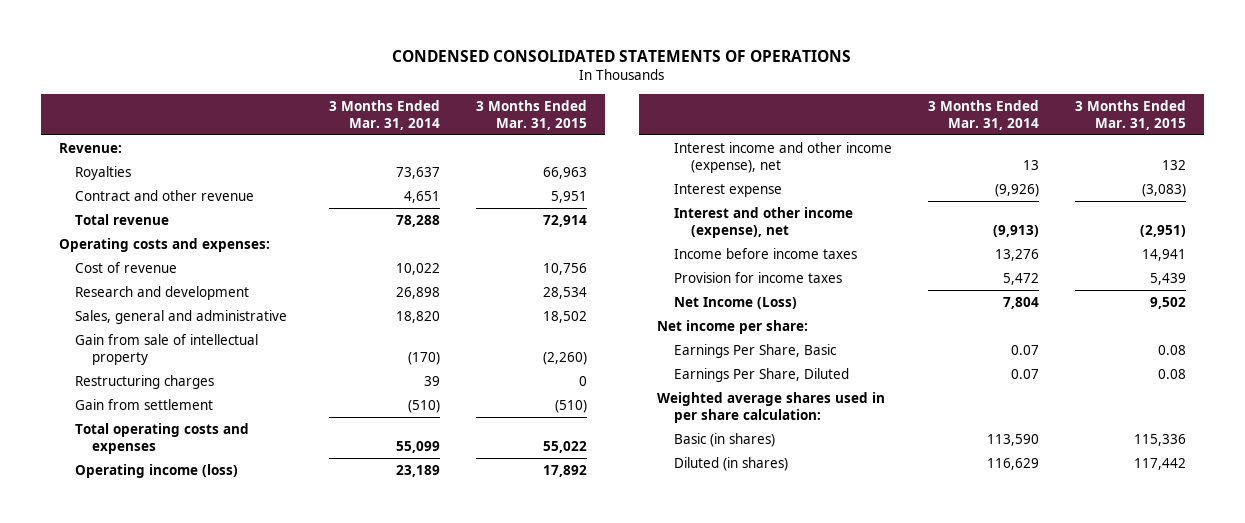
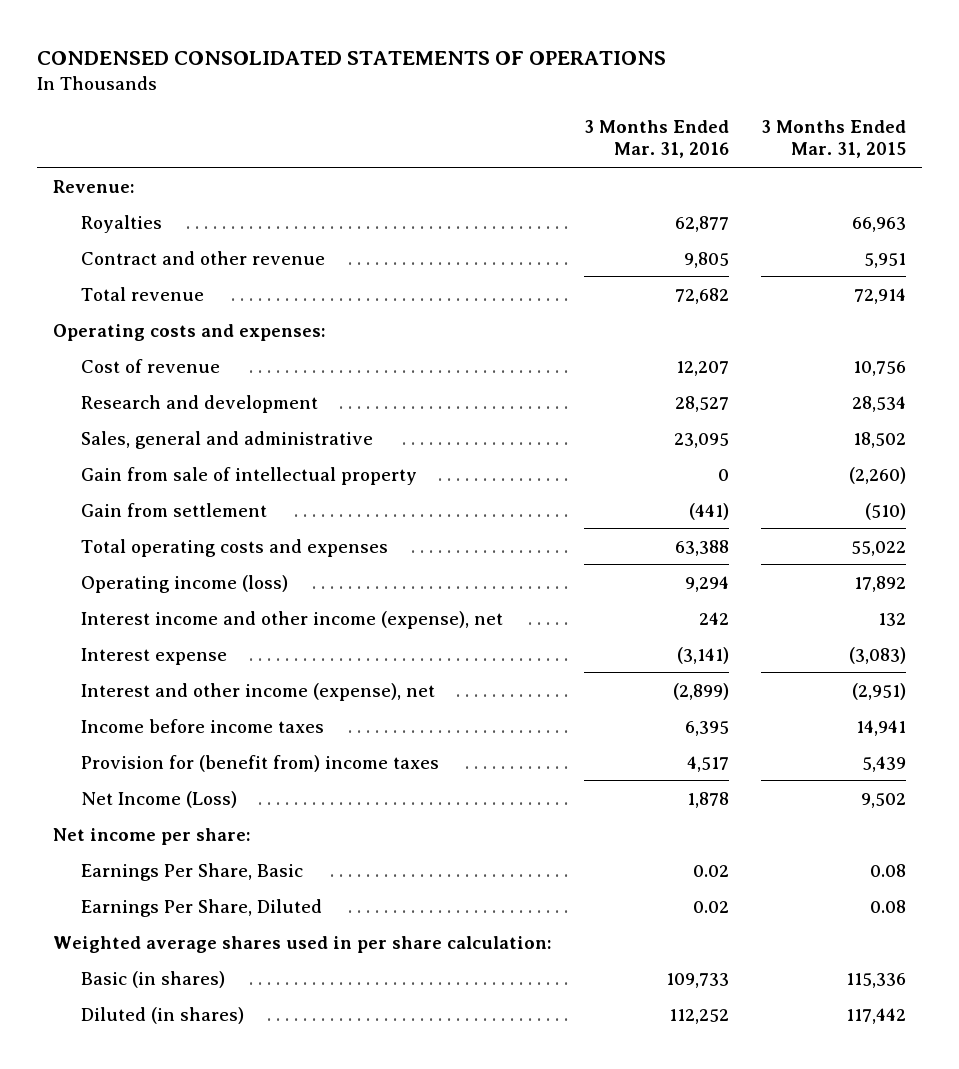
[329,99,441,130] 3 Months Ended Mar. 31, 2014 -> none
none -> [584,120,730,159] 3 Months Ended Mar. 31, 2016
[75,374,215,389] Restructuring charges -> none
[674,271,843,283] Provision for income taxes -> [80,754,439,772] Provision for (benefit from) income taxes

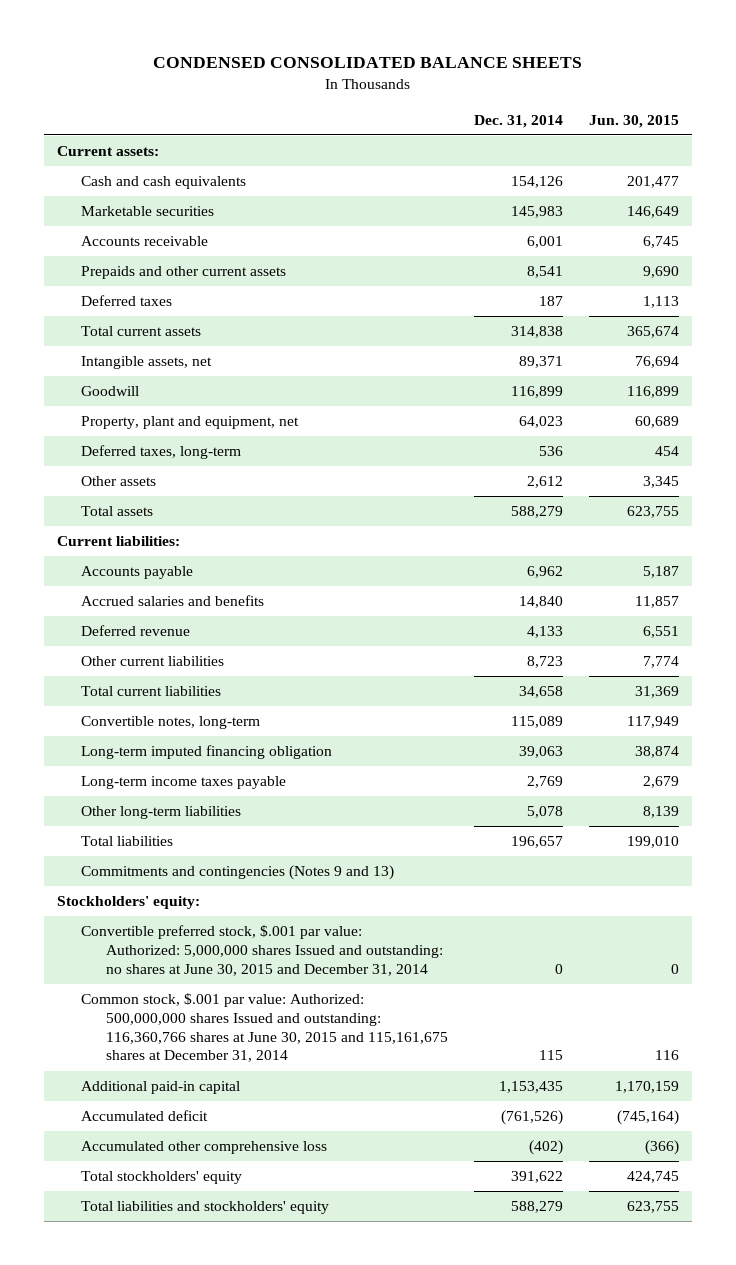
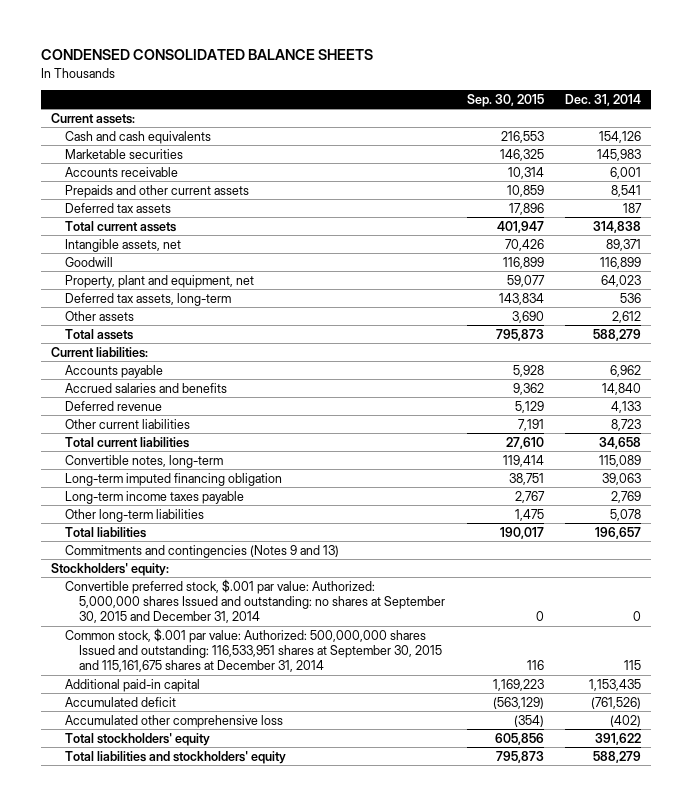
[588,114,679,128] Jun. 30, 2015 -> none
none -> [466,93,544,107] Sep. 30, 2015
[81,295,173,307] Deferred taxes -> [65,202,172,213] Deferred tax assets
[81,445,242,460] Deferred taxes, long-term -> [65,292,232,306] Deferred tax assets, long-term
[81,925,443,976] Convertible preferred stock, $.001 par value: Authorized: 5,000,000 shares Issued and outstanding: no shares at June 30, 2015 and December 31, 2014 -> [65,578,446,624] Convertible preferred stock, $.001 par value: Authorized: 5,000,000 shares Issued and outstanding: no shares at September 30, 2015 and December 31, 2014
[81,993,448,1063] Common stock, $.001 par value: Authorized: 500,000,000 shares Issued and outstanding: 116,360,766 shares at June 30, 2015 and 115,161,675 shares at December 31, 2014 -> [65,627,443,673] Common stock, $.001 par value: Authorized: 500,000,000 shares Issued and outstanding: 116,533,951 shares at September 30, 2015 and 115,161,675 shares at December 31, 2014

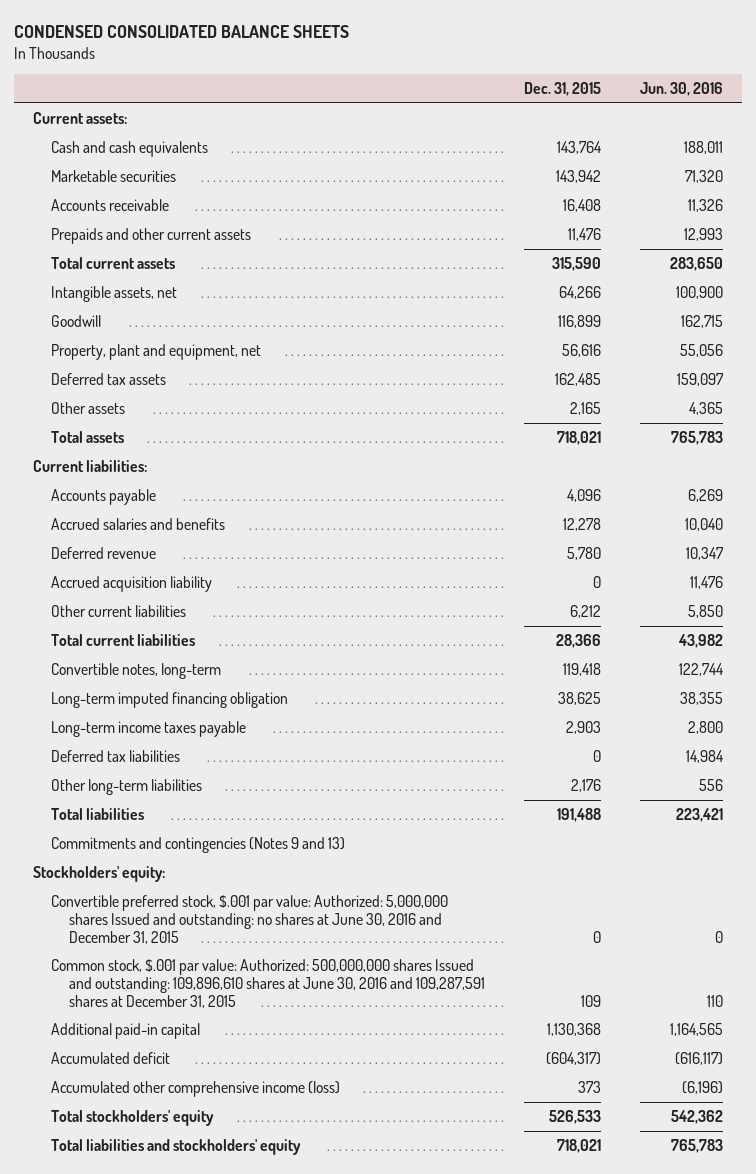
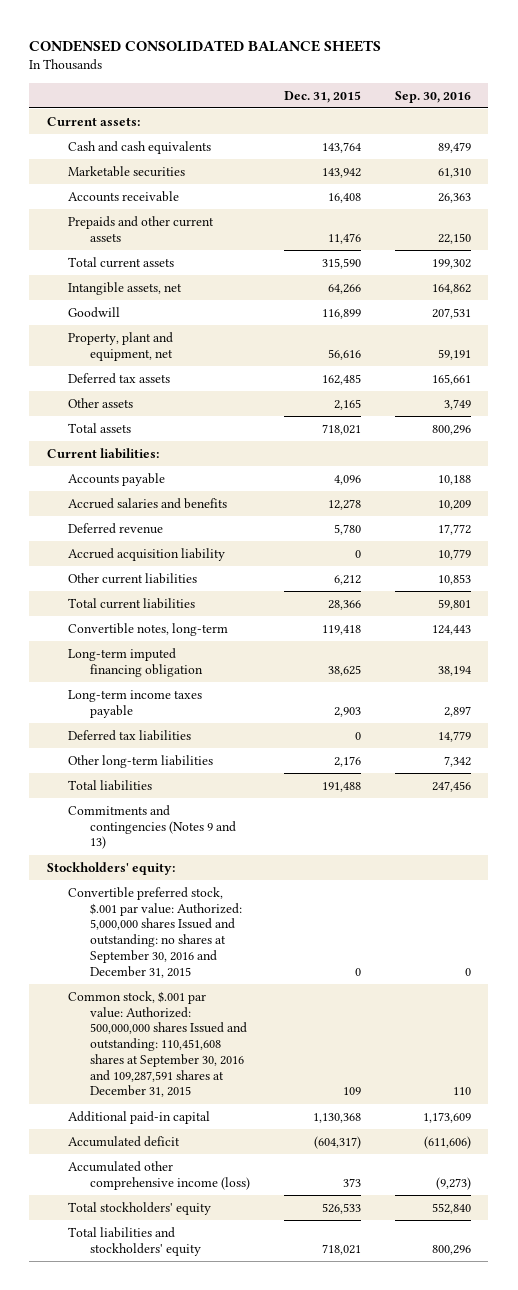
[639,81,723,96] Jun. 30, 2016 -> none
none -> [395,90,472,103] Sep. 30, 2016
[50,894,448,944] Convertible preferred stock, $.001 par value: Authorized: 5,000,000 shares Issued and outstanding: no shares at June 30, 2016 and December 31, 2015 -> [68,886,242,978] Convertible preferred stock, $.001 par value: Authorized: 5,000,000 shares Issued and outstanding: no shares at September 30, 2016 and December 31, 2015
[50,958,485,1008] Common stock, $.001 par value: Authorized: 500,000,000 shares Issued and outstanding: 109,896,610 shares at June 30, 2016 and 109,287,591 shares at December 31, 2015 -> [68,990,247,1098] Common stock, $.001 par value: Authorized: 500,000,000 shares Issued and outstanding: 110,451,608 shares at September 30, 2016 and 109,287,591 shares at December 31, 2015

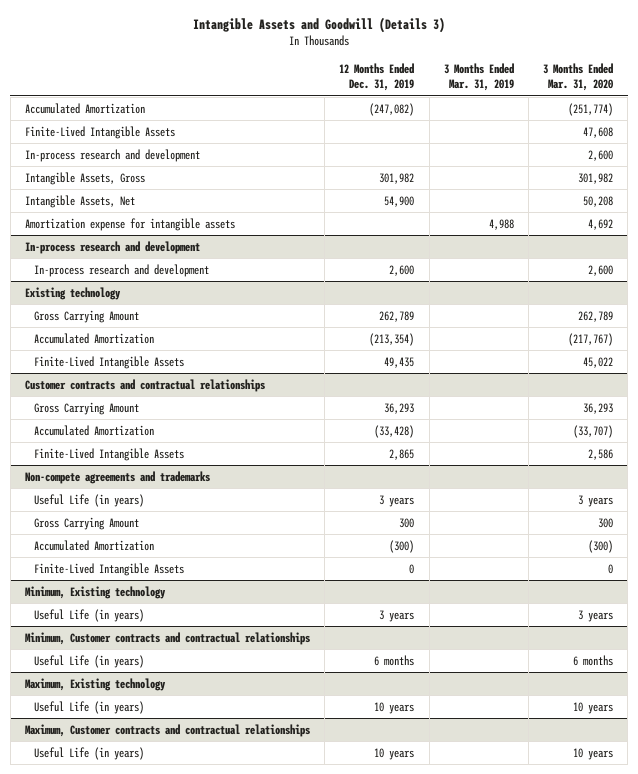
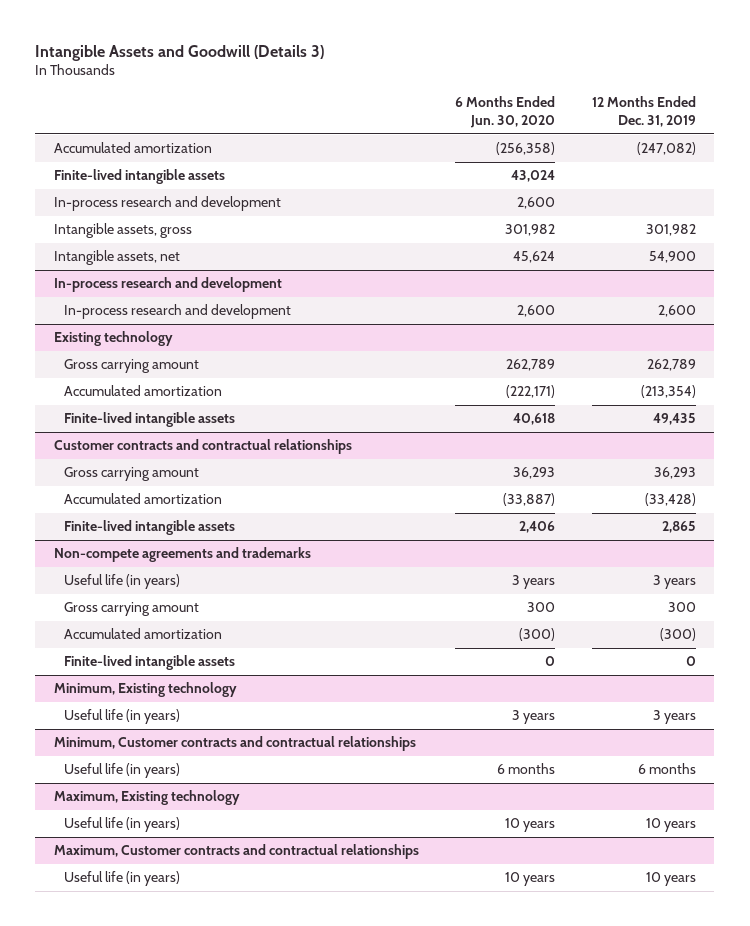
[443,62,514,92] 3 Months Ended Mar. 31, 2019 -> none
[543,62,614,92] 3 Months Ended Mar. 31, 2020 -> none
none -> [455,96,556,129] 6 Months Ended Jun. 30, 2020
[25,102,146,114] Accumulated Amortization -> [53,142,212,154] Accumulated amortization
[25,125,176,139] Finite-Lived Intangible Assets -> [53,169,225,185] Finite-lived intangible assets
[25,217,236,231] Amortization expense for intangible assets -> none
[25,171,146,185] Intangible Assets, Gross -> [53,223,192,239] Intangible assets, gross
[25,194,136,208] Intangible Assets, Net -> [53,250,180,266] Intangible assets, net
[33,309,139,323] Gross Carrying Amount -> [63,359,199,374] Gross carrying amount
[33,332,154,344] Accumulated Amortization -> [63,385,222,397] Accumulated amortization
[33,355,184,369] Finite-Lived Intangible Assets -> [63,412,235,428] Finite-lived intangible assets
[33,401,139,415] Gross Carrying Amount -> [63,467,199,482] Gross carrying amount
[33,424,154,436] Accumulated Amortization -> [63,493,222,505] Accumulated amortization
[33,447,184,461] Finite-Lived Intangible Assets -> [63,520,235,536] Finite-lived intangible assets
[33,493,144,507] Useful Life (in years) -> [63,574,180,590] Useful life (in years)
[33,516,139,530] Gross Carrying Amount -> [63,602,199,617] Gross carrying amount
[33,539,154,551] Accumulated Amortization -> [63,628,222,640] Accumulated amortization
[33,562,184,576] Finite-Lived Intangible Assets -> [63,655,235,671] Finite-lived intangible assets
[33,608,144,622] Useful Life (in years) -> [63,709,180,725] Useful life (in years)
[33,654,144,668] Useful Life (in years) -> [63,763,180,779] Useful life (in years)
[33,700,144,714] Useful Life (in years) -> [63,817,180,833] Useful life (in years)
[33,746,144,760] Useful Life (in years) -> [63,871,180,887] Useful life (in years)

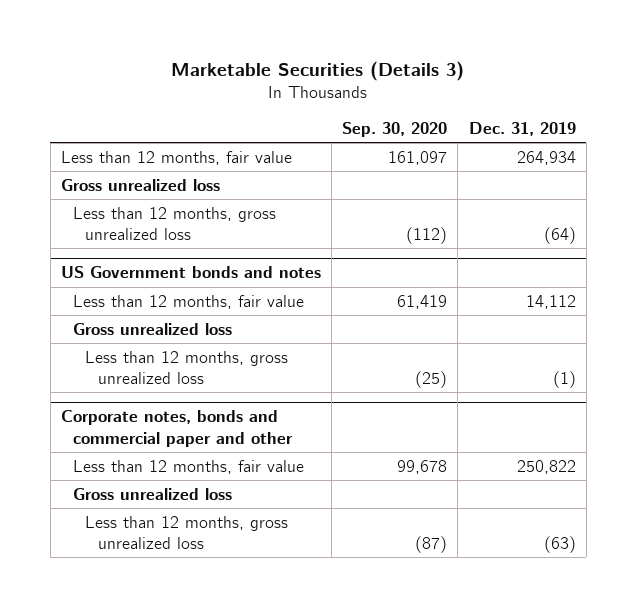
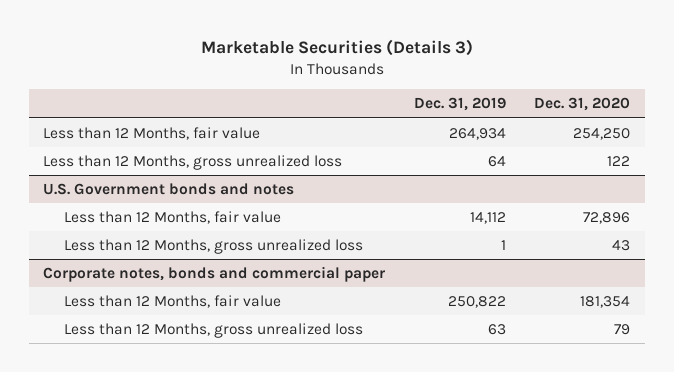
[342,122,448,138] Sep. 30, 2020 -> none
none -> [534,97,631,112] Dec. 31, 2020
[60,178,220,191] Gross unrealized loss -> none
[73,322,233,335] Gross unrealized loss -> none
[73,487,233,500] Gross unrealized loss -> none
[60,150,292,165] Less than 12 months, fair value -> [43,126,261,140] Less than 12 Months, fair value
[73,206,277,240] Less than 12 months, gross unrealized loss -> [43,154,343,170] Less than 12 Months, gross unrealized loss
[543,226,576,244] (64) -> [487,155,506,167] 64
[60,266,321,279] US Government bonds and notes -> [43,182,295,195] U.S. Government bonds and notes
[73,294,305,309] Less than 12 months, fair value -> [63,210,281,224] Less than 12 Months, fair value
[85,350,289,384] Less than 12 months, gross unrealized loss -> [63,238,363,254] Less than 12 Months, gross unrealized loss
[552,370,576,388] (1) -> [500,239,506,250] 1
[60,410,294,447] Corporate notes, bonds and commercial paper and other -> [43,265,386,282] Corporate notes, bonds and commercial paper
[73,459,305,474] Less than 12 months, fair value -> [63,294,281,308] Less than 12 Months, fair value
[85,515,289,549] Less than 12 months, gross unrealized loss -> [63,322,363,338] Less than 12 Months, gross unrealized loss
[543,535,576,553] (63) -> [487,323,506,335] 63

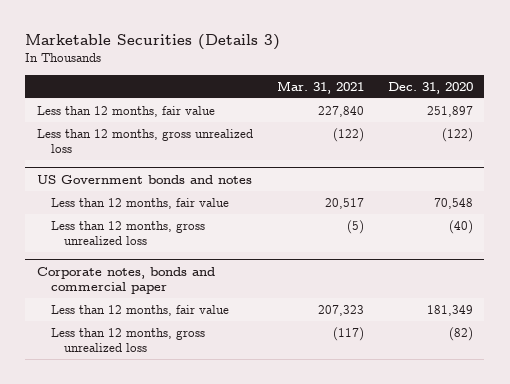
[413,97,506,112] Dec. 31, 2019 -> none
none -> [276,80,364,94] Mar. 31, 2021
[43,126,261,140] Less than 12 Months, fair value -> [37,105,216,117] Less than 12 months, fair value
[573,127,631,140] 254,250 -> [426,105,473,117] 251,897
[43,154,343,170] Less than 12 Months, gross unrealized loss -> [37,128,254,154] Less than 12 months, gross unrealized loss
[607,155,631,166] 122 -> [441,127,473,142] (122)
[43,182,295,195] U.S. Government bonds and notes -> [37,174,253,184] US Government bonds and notes
[63,210,281,224] Less than 12 Months, fair value -> [50,197,229,209] Less than 12 months, fair value
[583,211,631,224] 72,896 -> [433,197,473,209] 70,548
[63,238,363,254] Less than 12 Months, gross unrealized loss -> [50,220,205,246] Less than 12 months, gross unrealized loss
[612,239,631,251] 43 -> [448,219,473,234] (40)
[63,294,281,308] Less than 12 Months, fair value -> [50,304,229,316] Less than 12 months, fair value
[580,295,631,308] 181,354 -> [426,304,473,316] 181,349
[63,322,363,338] Less than 12 Months, gross unrealized loss -> [50,327,205,353] Less than 12 months, gross unrealized loss
[614,323,631,335] 79 -> [448,326,473,341] (82)

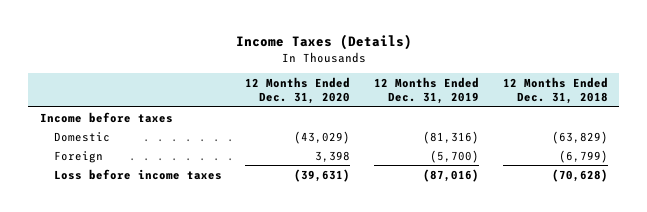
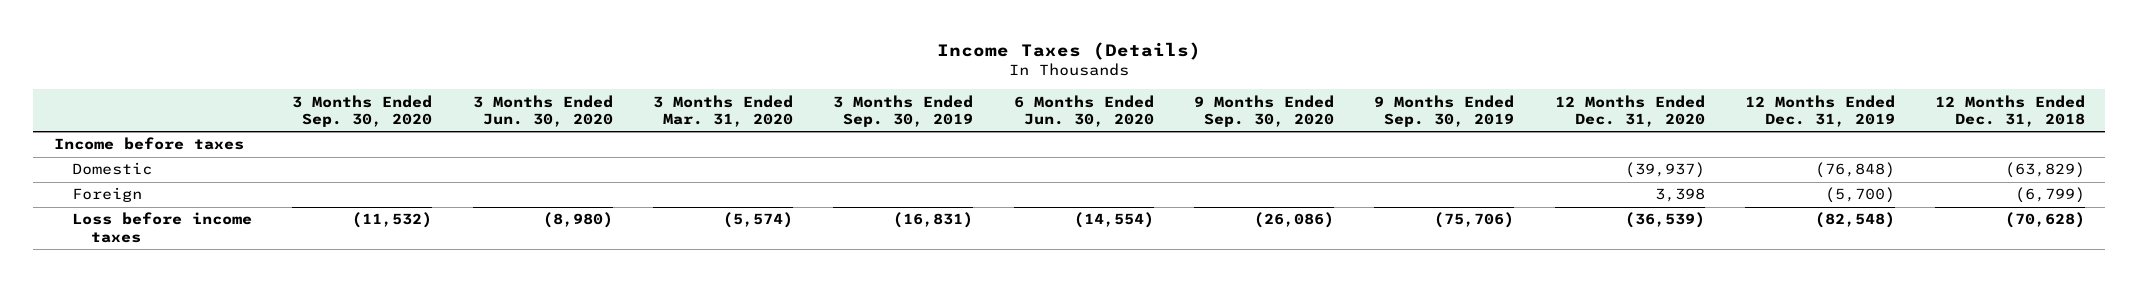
none -> [292,94,433,128] 3 Months Ended Sep. 30, 2020
none -> [472,94,613,128] 3 Months Ended Jun. 30, 2020
none -> [653,94,794,128] 3 Months Ended Mar. 31, 2020
none -> [833,94,974,128] 3 Months Ended Sep. 30, 2019
none -> [1013,94,1154,128] 6 Months Ended Jun. 30, 2020
none -> [1193,94,1334,128] 9 Months Ended Sep. 30, 2020
none -> [1374,94,1515,128] 9 Months Ended Sep. 30, 2019
[294,130,351,144] (43,029) -> [1624,162,1705,179] (39,937)
[422,130,479,144] (81,316) -> [1814,162,1895,179] (76,848)
[294,168,351,182] (39,631) -> [1624,212,1705,229] (36,539)
[422,168,479,182] (87,016) -> [1814,212,1895,229] (82,548)

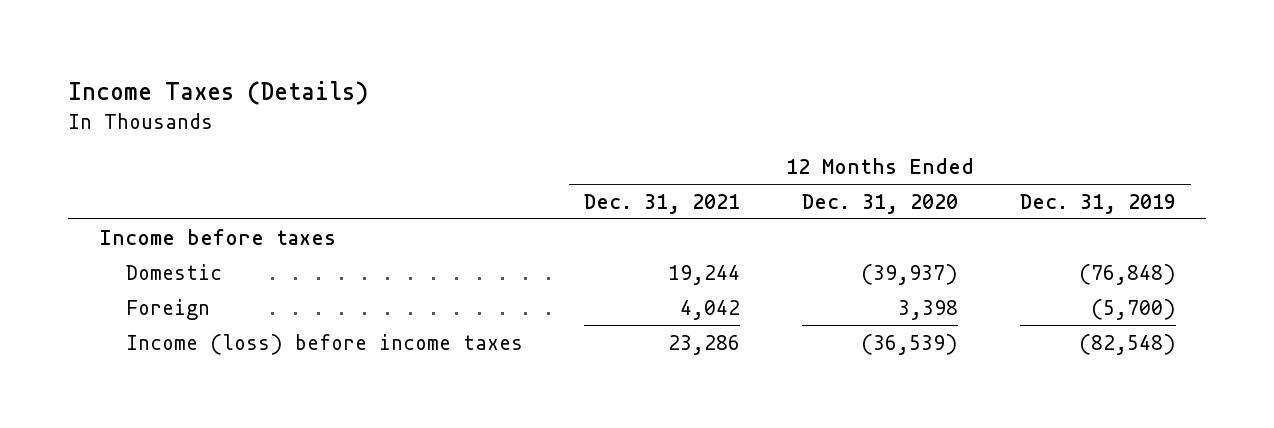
[292,94,433,128] 3 Months Ended Sep. 30, 2020 -> none
[472,94,613,128] 3 Months Ended Jun. 30, 2020 -> none
[653,94,794,128] 3 Months Ended Mar. 31, 2020 -> none
[833,94,974,128] 3 Months Ended Sep. 30, 2019 -> none
[1013,94,1154,128] 6 Months Ended Jun. 30, 2020 -> none
[1193,94,1334,128] 9 Months Ended Sep. 30, 2020 -> none
[1374,94,1515,128] 9 Months Ended Sep. 30, 2019 -> none
[1935,94,2086,128] 12 Months Ended Dec. 31, 2018 -> none
none -> [584,193,741,214] Dec. 31, 2021
[72,212,253,243] Loss before income taxes -> [125,333,523,355] Income (loss) before income taxes

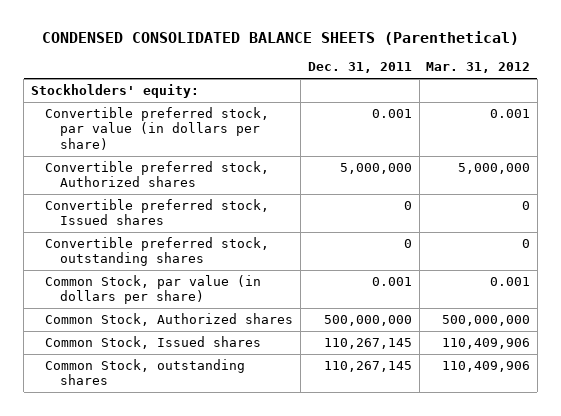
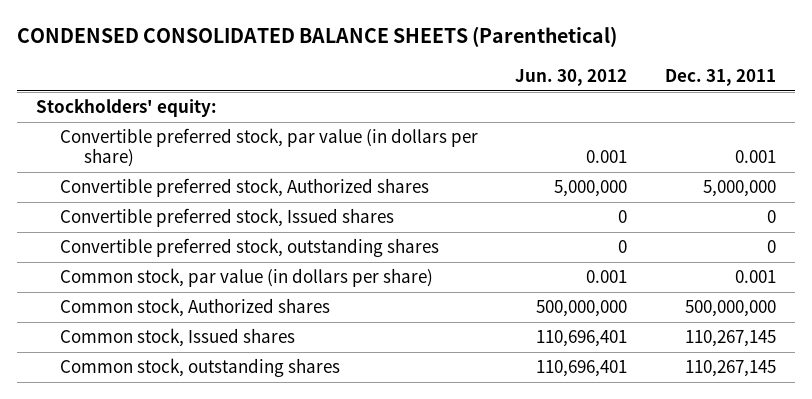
[426,62,531,74] Mar. 31, 2012 -> none
none -> [515,68,628,86] Jun. 30, 2012
[45,274,262,305] Common Stock, par value (in dollars per share) -> [59,268,433,288] Common stock, par value (in dollars per share)
[45,312,294,326] Common Stock, Authorized shares -> [59,298,330,318] Common stock, Authorized shares
[45,335,262,349] Common Stock, Issued shares -> [59,328,295,348] Common stock, Issued shares
[45,358,246,386] Common Stock, outstanding shares -> [59,358,340,378] Common stock, outstanding shares

